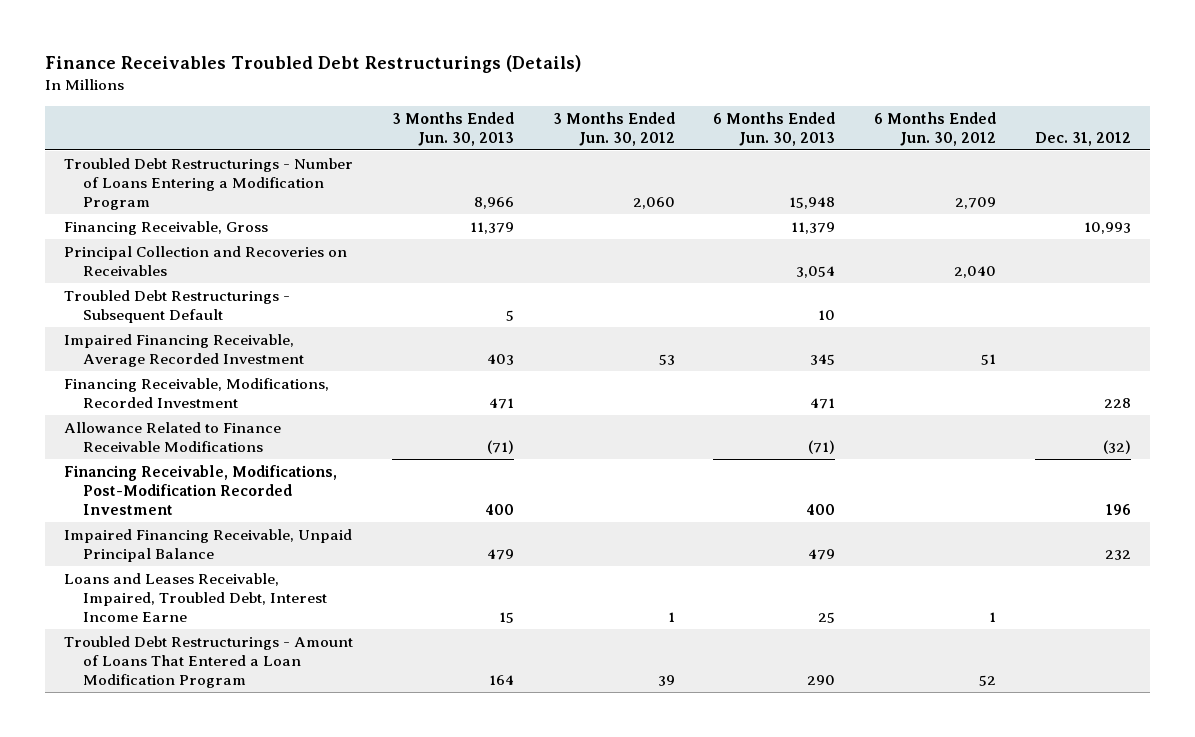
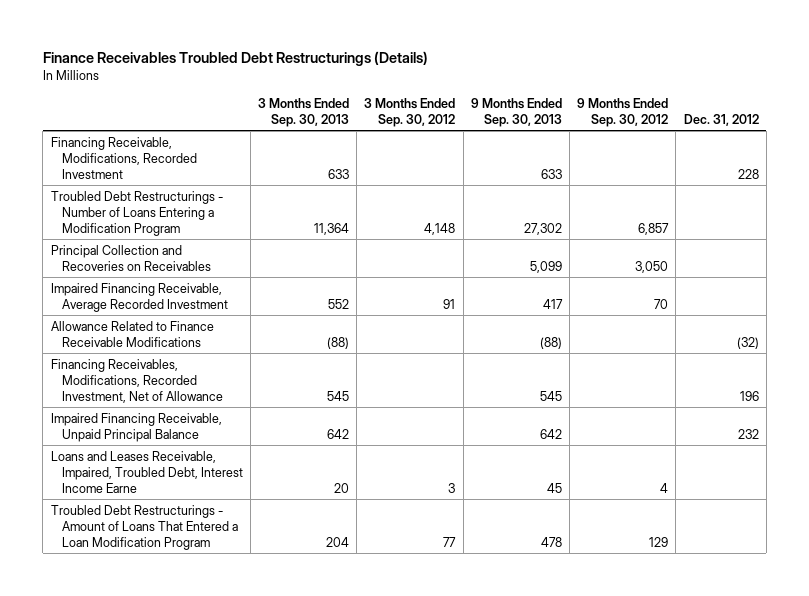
[391,111,514,146] 3 Months Ended Jun. 30, 2013 -> none
[552,111,675,146] 3 Months Ended Jun. 30, 2012 -> none
[713,111,836,146] 6 Months Ended Jun. 30, 2013 -> none
[874,111,997,146] 6 Months Ended Jun. 30, 2012 -> none
none -> [258,97,350,127] 3 Months Ended Sep. 30, 2013
none -> [364,97,456,127] 3 Months Ended Sep. 30, 2012
none -> [470,97,562,127] 9 Months Ended Sep. 30, 2013
none -> [577,97,669,127] 9 Months Ended Sep. 30, 2012
[64,377,330,408] Financing Receivable, Modifications, Recorded Investment -> [50,136,197,179] Financing Receivable, Modifications, Recorded Investment
[64,220,269,235] Financing Receivable, Gross -> none
[64,289,291,323] Troubled Debt Restructurings - Subsequent Default -> none
[64,464,338,515] Financing Receivable, Modifications, Post-Modification Recorded Investment -> [50,358,223,403] Financing Receivables, Modifications, Recorded Investment, Net of Allowance

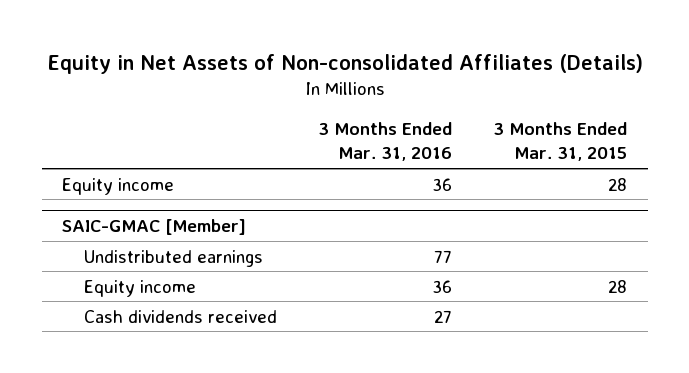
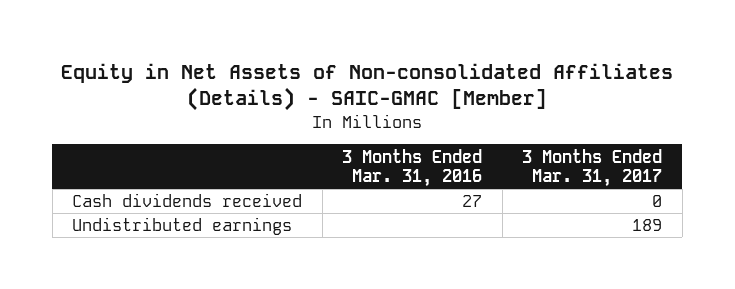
[46,54,643,75] Equity in Net Assets of Non-consolidated Affiliates (Details) -> [61,62,674,111] Equity in Net Assets of Non-consolidated Affiliates (Details) - SAIC-GMAC [Member]
[493,122,628,162] 3 Months Ended Mar. 31, 2015 -> none
none -> [522,148,663,188] 3 Months Ended Mar. 31, 2017
[62,177,175,195] Equity income -> none
[62,219,247,236] SAIC-GMAC [Member] -> none
[84,249,264,267] Undistributed earnings -> none
[84,279,197,297] Equity income -> none
[84,309,278,323] Cash dividends received -> none
none -> [72,193,303,208] Cash dividends received
none -> [72,217,293,236] Undistributed earnings

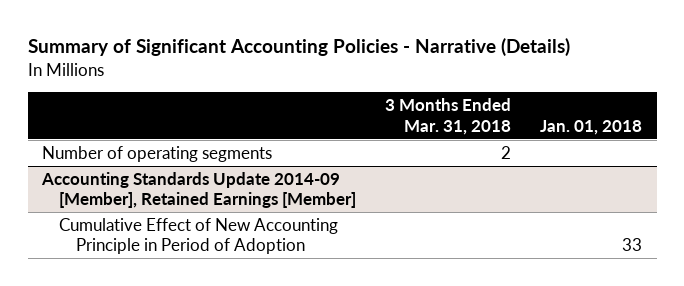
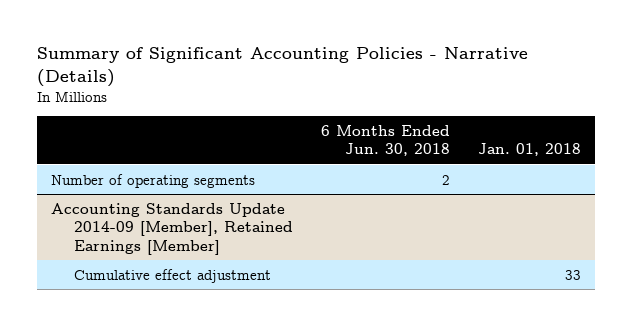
[385,98,512,135] 3 Months Ended Mar. 31, 2018 -> none
none -> [320,124,450,157] 6 Months Ended Jun. 30, 2018
[59,217,339,255] Cumulative Effect of New Accounting Principle in Period of Adoption -> [73,268,271,283] Cumulative effect adjustment

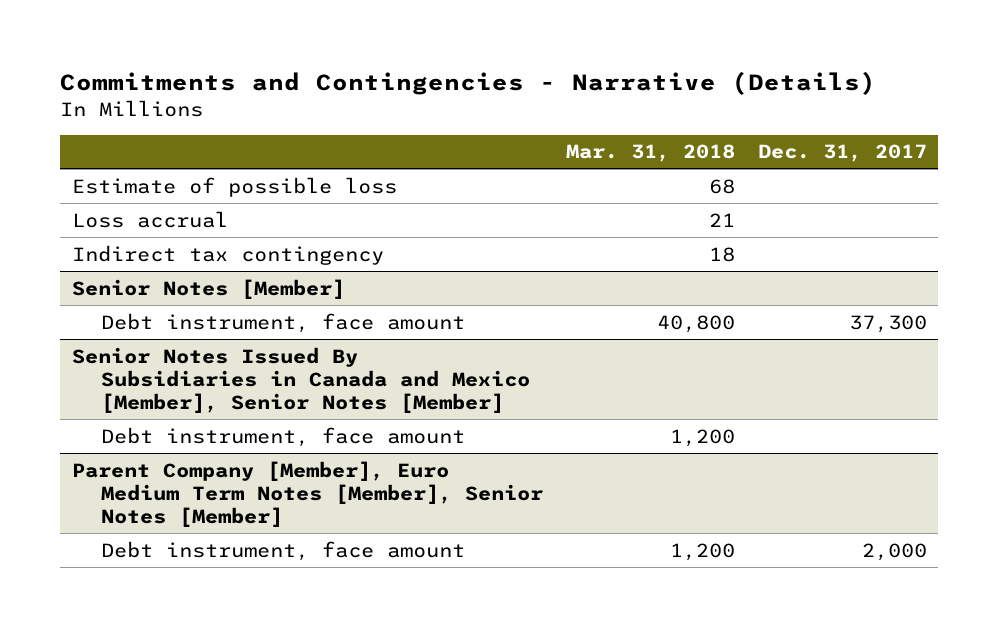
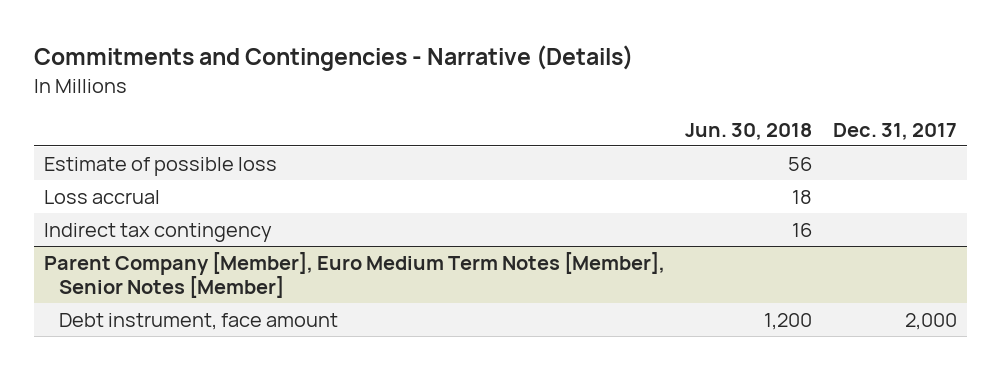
[565,144,735,163] Mar. 31, 2018 -> none
none -> [685,122,813,140] Jun. 30, 2018
[71,278,345,299] Senior Notes [Member] -> none
[100,312,465,333] Debt instrument, face amount -> none
[71,346,530,413] Senior Notes Issued By Subsidiaries in Canada and Mexico [Member], Senior Notes [Member] -> none
[100,426,465,447] Debt instrument, face amount -> none

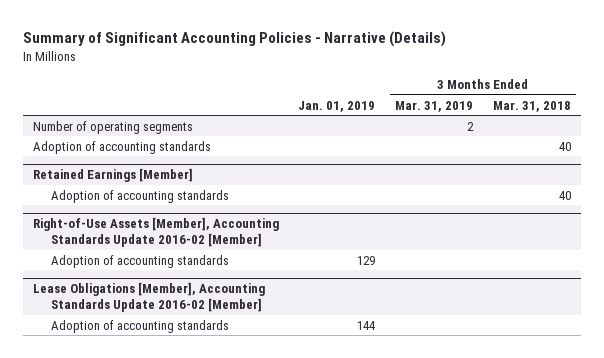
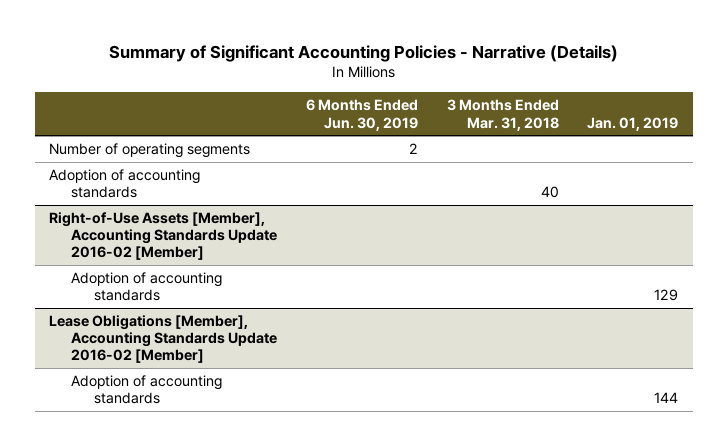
[395,100,474,112] Mar. 31, 2019 -> none
none -> [306,99,419,131] 6 Months Ended Jun. 30, 2019
[32,167,193,182] Retained Earnings [Member] -> none
[51,189,230,203] Adoption of accounting standards -> none

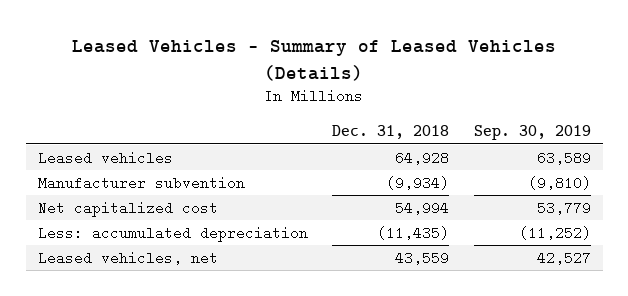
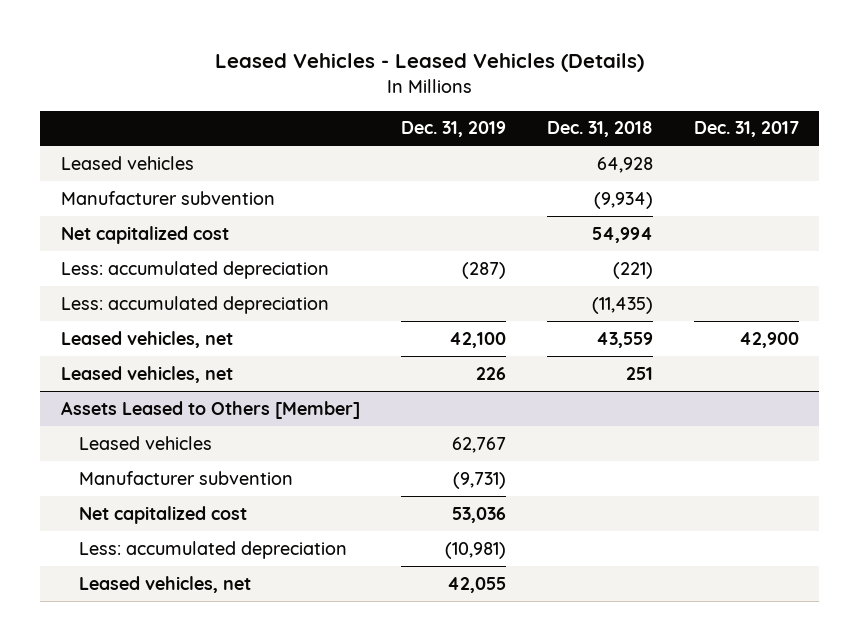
[72,40,557,81] Leased Vehicles - Summary of Leased Vehicles (Details) -> [214,53,644,73] Leased Vehicles - Leased Vehicles (Details)
[473,125,591,141] Sep. 30, 2019 -> none
none -> [400,121,506,138] Dec. 31, 2019
none -> [693,121,799,138] Dec. 31, 2017
none -> [60,260,329,279] Less: accumulated depreciation
none -> [60,365,233,383] Leased vehicles, net
none -> [60,400,360,419] Assets Leased to Others [Member]
none -> [78,435,212,450] Leased vehicles
none -> [78,470,293,485] Manufacturer subvention
none -> [78,505,247,524] Net capitalized cost
none -> [78,540,347,559] Less: accumulated depreciation
none -> [78,575,251,593] Leased vehicles, net

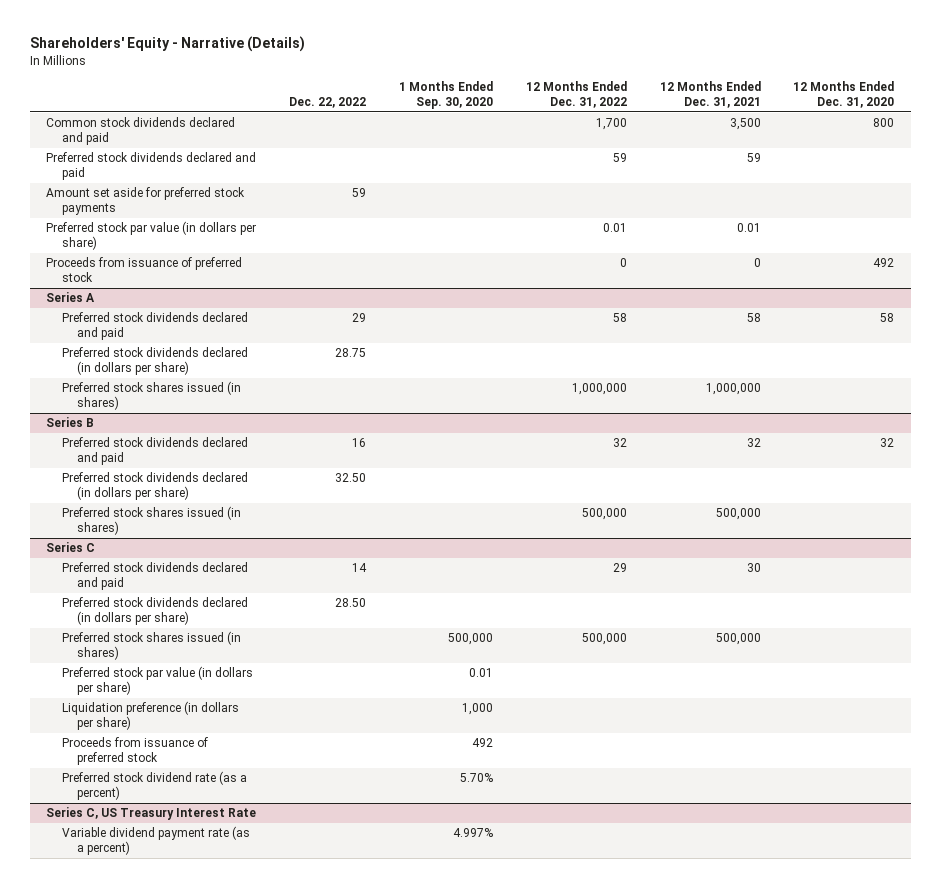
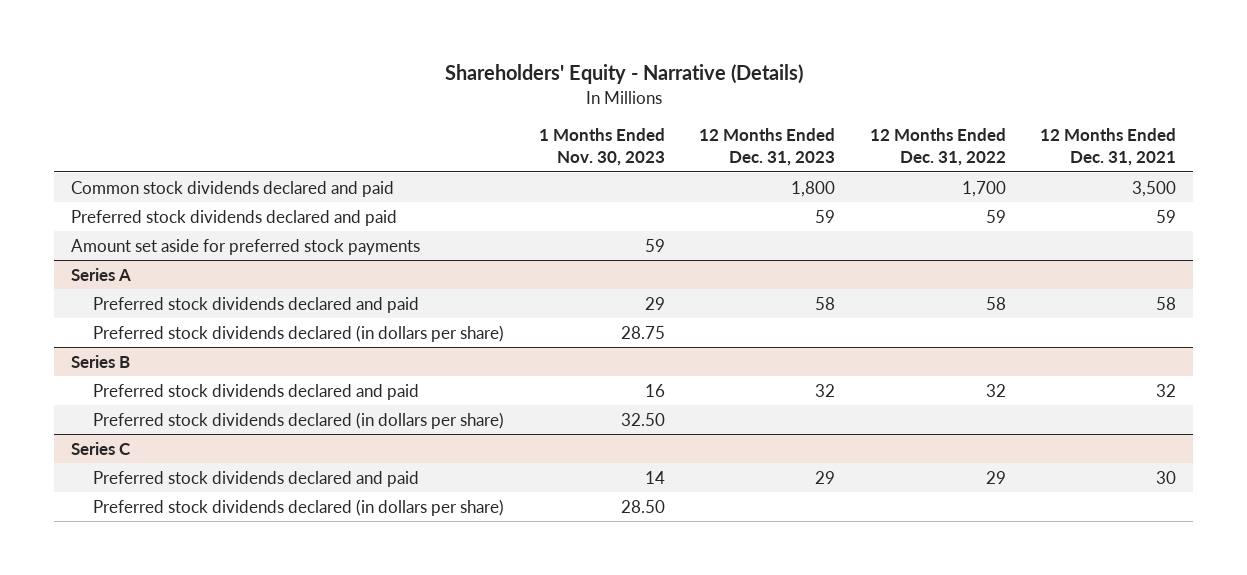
[289,97,367,109] Dec. 22, 2022 -> none
[398,80,493,110] 1 Months Ended Sep. 30, 2020 -> none
[793,80,895,109] 12 Months Ended Dec. 31, 2020 -> none
none -> [538,128,665,167] 1 Months Ended Nov. 30, 2023
none -> [699,128,836,167] 12 Months Ended Dec. 31, 2023
[46,221,257,251] Preferred stock par value (in dollars per share) -> none
[46,257,243,283] Proceeds from issuance of preferred stock -> none
[61,381,241,411] Preferred stock shares issued (in shares) -> none
[61,506,241,536] Preferred stock shares issued (in shares) -> none
[61,631,241,661] Preferred stock shares issued (in shares) -> none
[61,666,253,696] Preferred stock par value (in dollars per share) -> none
[61,701,239,731] Liquidation preference (in dollars per share) -> none
[61,737,208,766] Proceeds from issuance of preferred stock -> none
[61,771,247,801] Preferred stock dividend rate (as a percent) -> none
[46,807,257,821] Series C, US Treasury Interest Rate -> none
[61,826,250,856] Variable dividend payment rate (as a percent) -> none

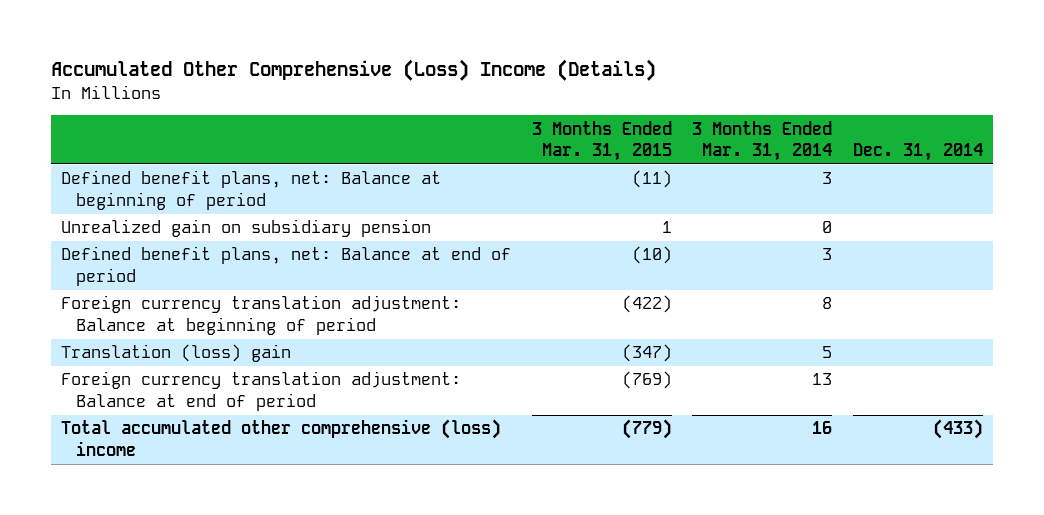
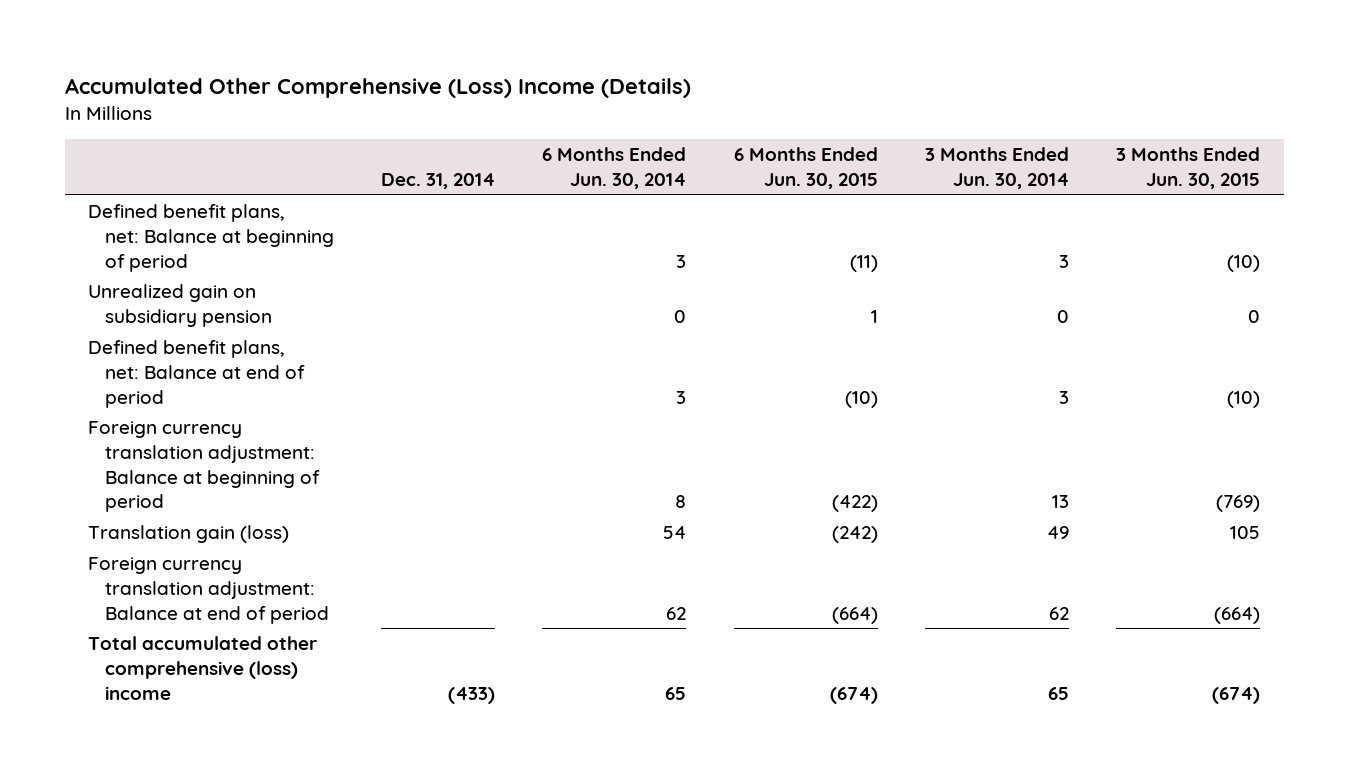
[531,120,672,161] 3 Months Ended Mar. 31, 2015 -> none
[692,120,833,161] 3 Months Ended Mar. 31, 2014 -> none
none -> [542,147,687,190] 6 Months Ended Jun. 30, 2014
none -> [733,147,878,190] 6 Months Ended Jun. 30, 2015
none -> [924,147,1069,190] 3 Months Ended Jun. 30, 2014
none -> [1115,147,1260,190] 3 Months Ended Jun. 30, 2015
[61,344,292,363] Translation (loss) gain -> [88,525,290,544] Translation gain (loss)

